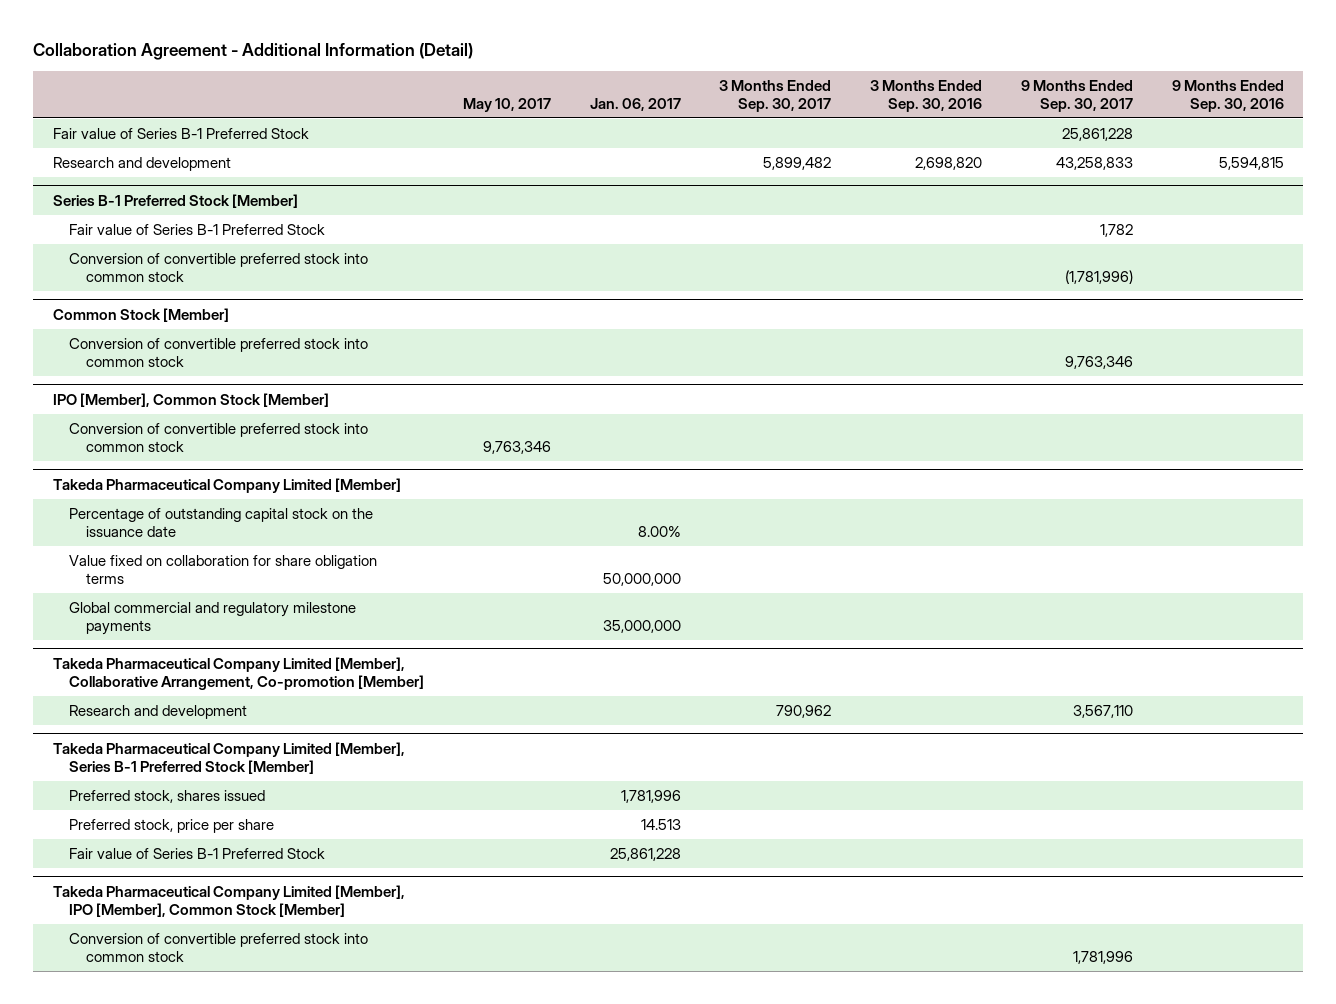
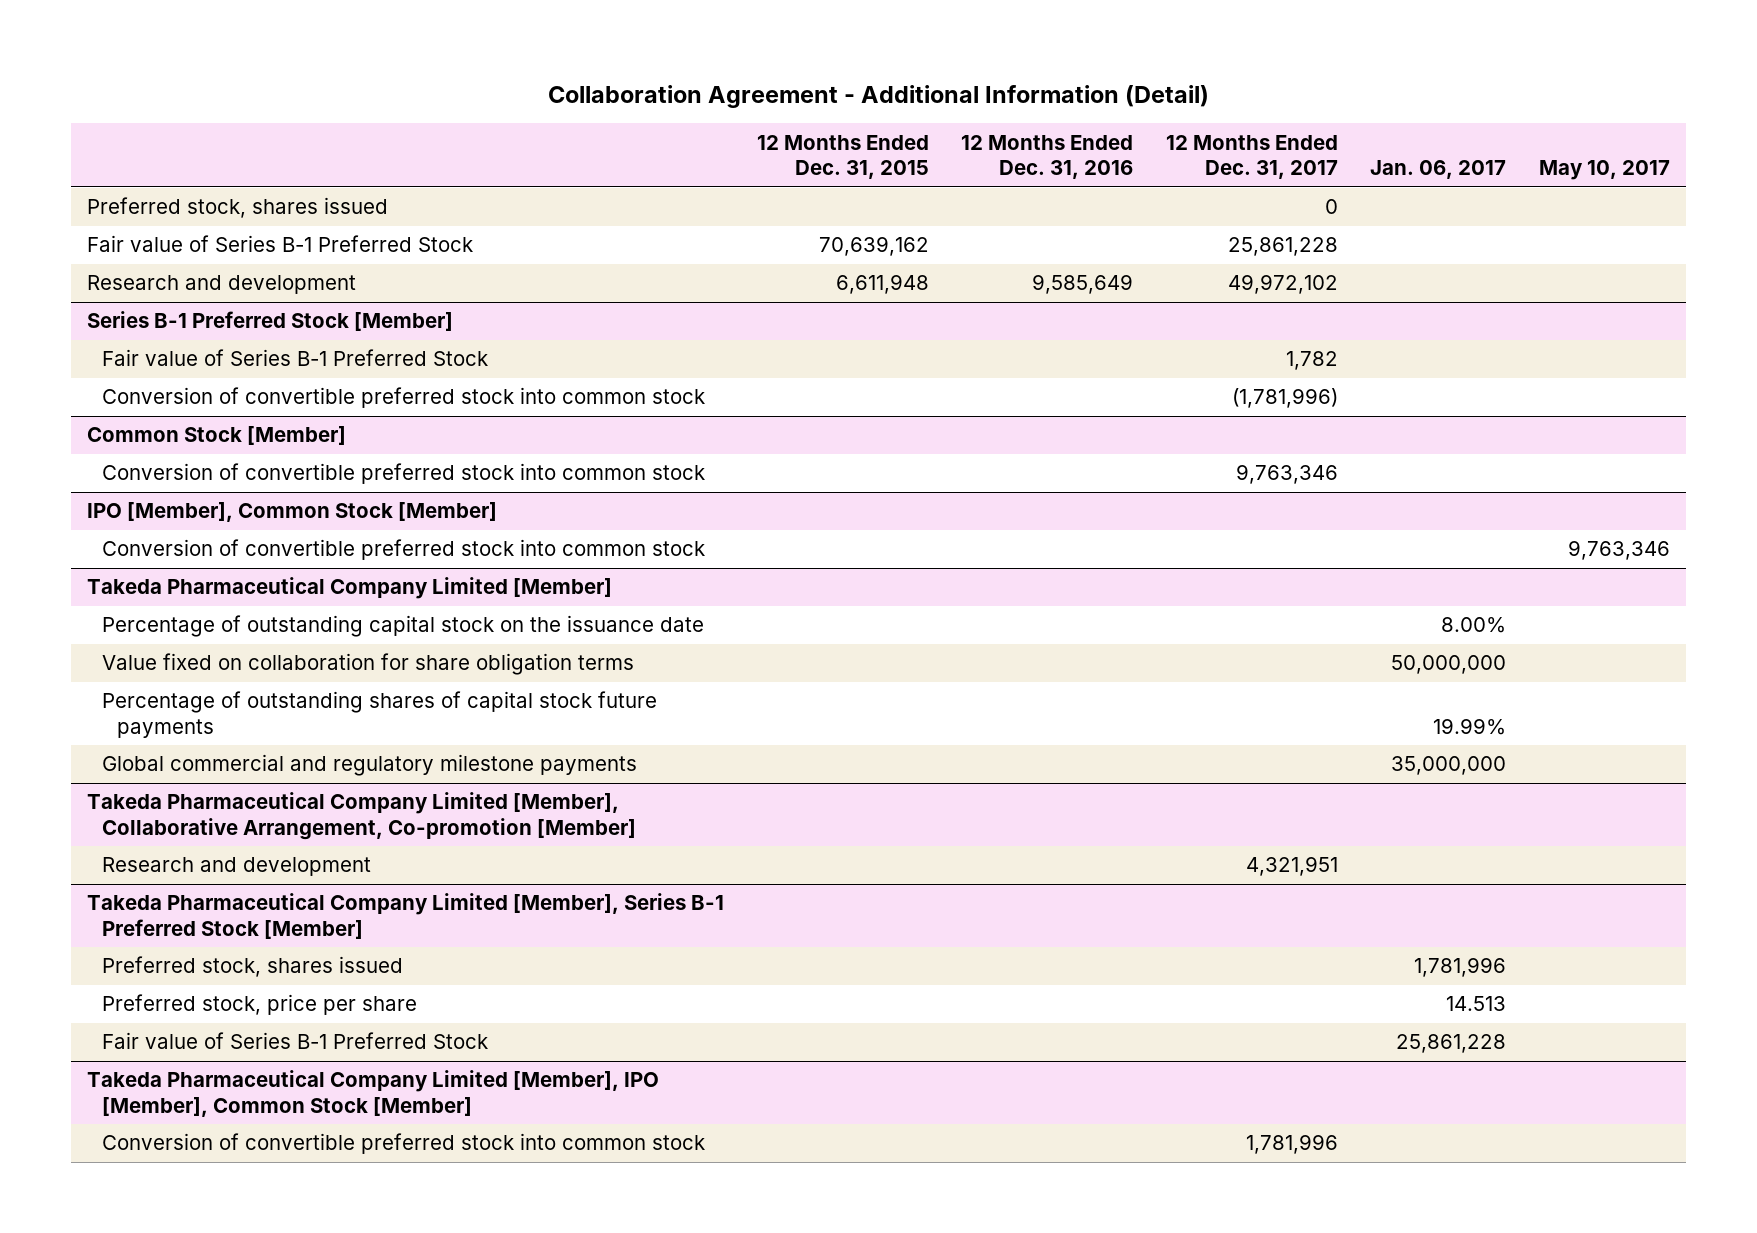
[719,79,832,112] 3 Months Ended Sep. 30, 2017 -> none
[870,79,983,112] 3 Months Ended Sep. 30, 2016 -> none
[1021,79,1134,112] 9 Months Ended Sep. 30, 2017 -> none
[1171,79,1284,112] 9 Months Ended Sep. 30, 2016 -> none
none -> [756,134,929,180] 12 Months Ended Dec. 31, 2015
none -> [961,134,1134,180] 12 Months Ended Dec. 31, 2016
none -> [1165,134,1338,180] 12 Months Ended Dec. 31, 2017
none -> [87,197,389,219] Preferred stock, shares issued
none -> [102,691,658,738] Percentage of outstanding shares of capital stock future payments

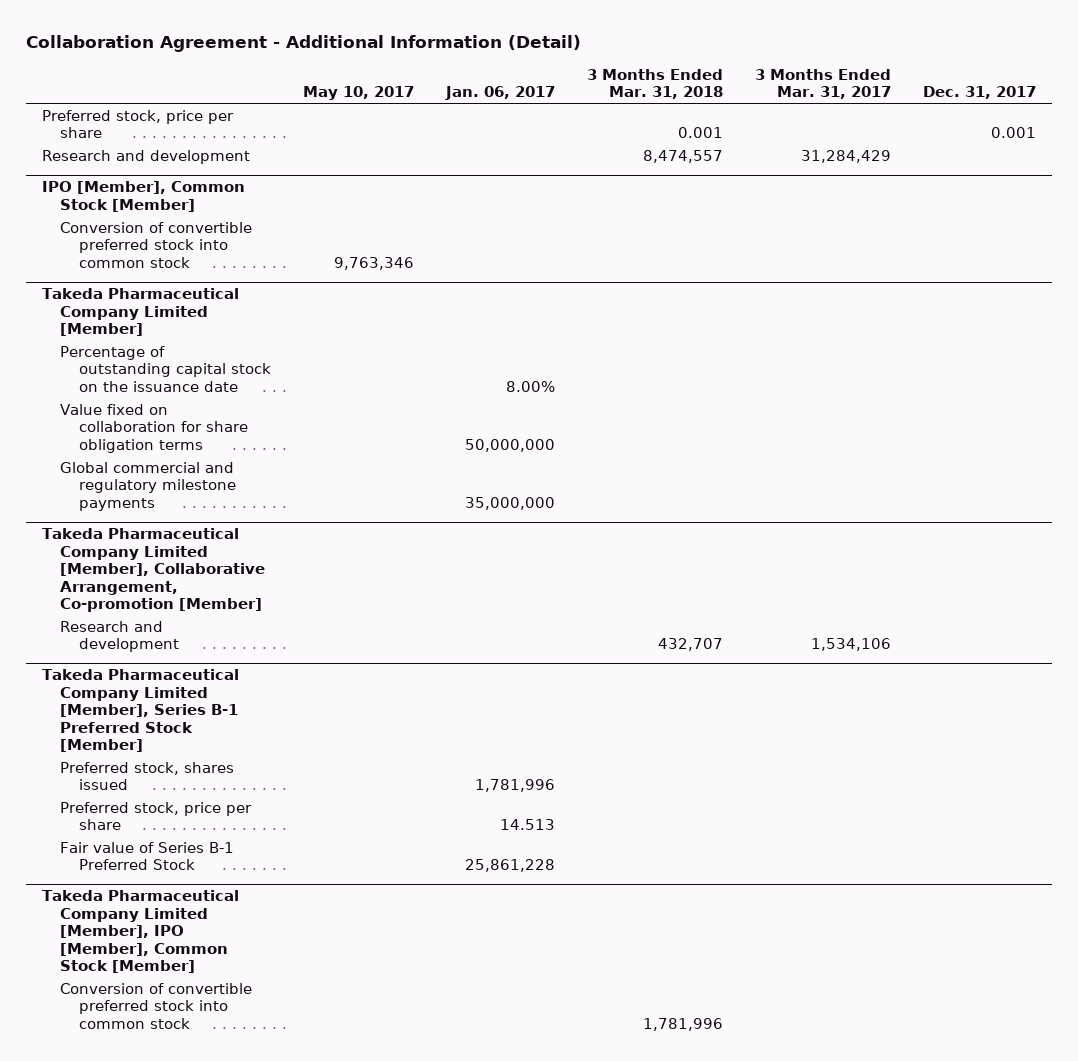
[756,134,929,180] 12 Months Ended Dec. 31, 2015 -> none
[961,134,1134,180] 12 Months Ended Dec. 31, 2016 -> none
[1165,134,1338,180] 12 Months Ended Dec. 31, 2017 -> none
none -> [586,68,723,100] 3 Months Ended Mar. 31, 2018
none -> [754,68,891,100] 3 Months Ended Mar. 31, 2017
none -> [922,86,1036,100] Dec. 31, 2017
[87,197,389,219] Preferred stock, shares issued -> none
[87,235,474,253] Fair value of Series B-1 Preferred Stock -> none
none -> [42,109,235,139] Preferred stock, price per share
[87,311,454,332] Series B-1 Preferred Stock [Member] -> none
[102,349,489,367] Fair value of Series B-1 Preferred Stock -> none
[102,387,706,409] Conversion of convertible preferred stock into common stock -> none
[87,426,347,446] Common Stock [Member] -> none
[102,463,706,485] Conversion of convertible preferred stock into common stock -> none
[102,691,658,738] Percentage of outstanding shares of capital stock future payments -> none

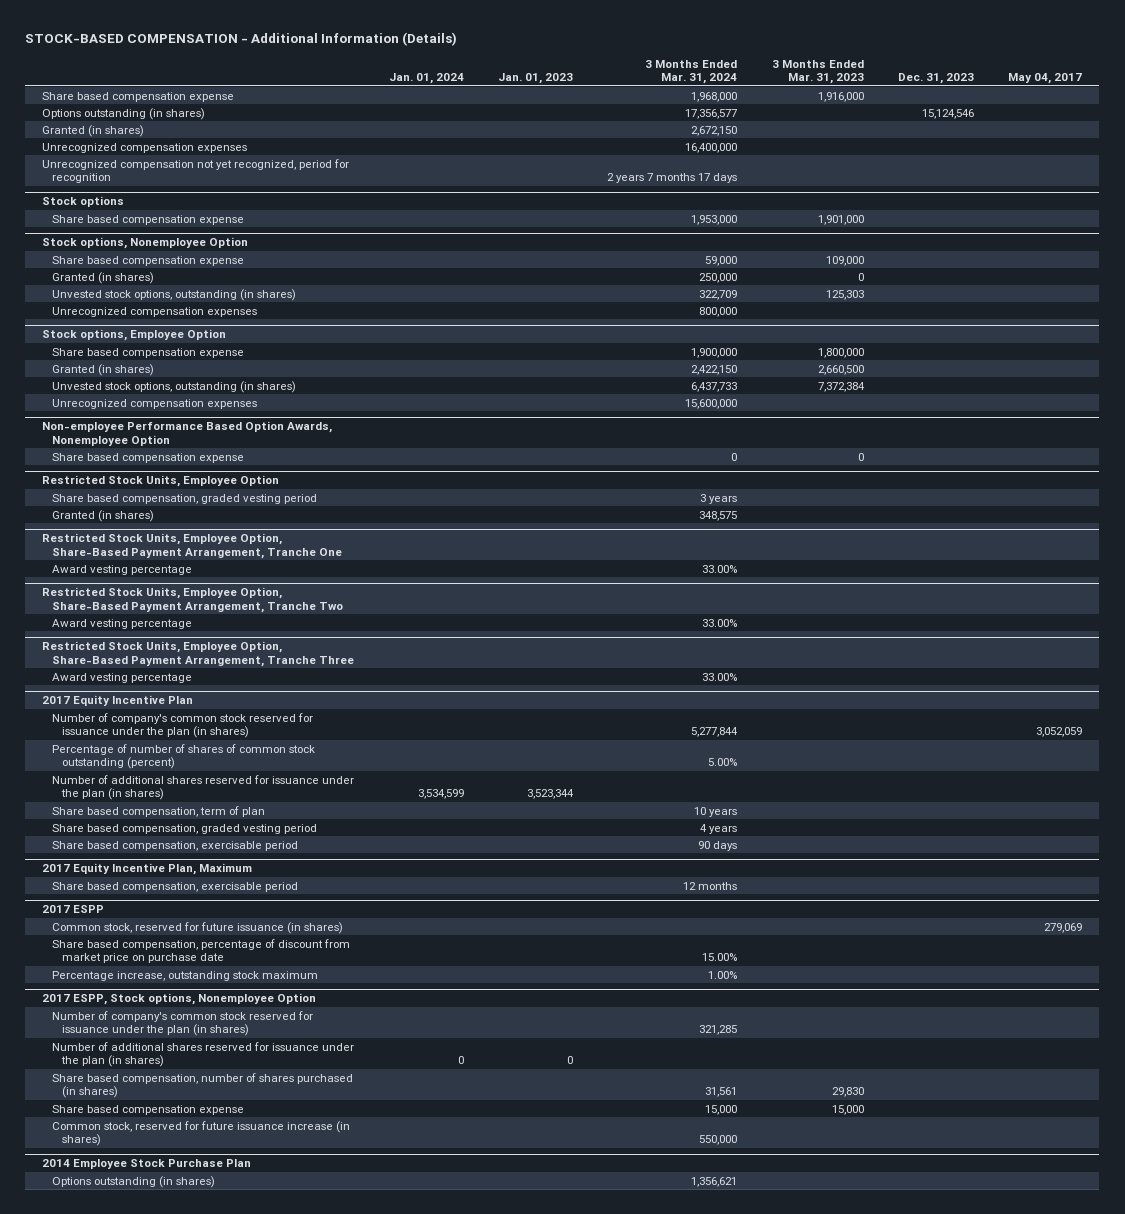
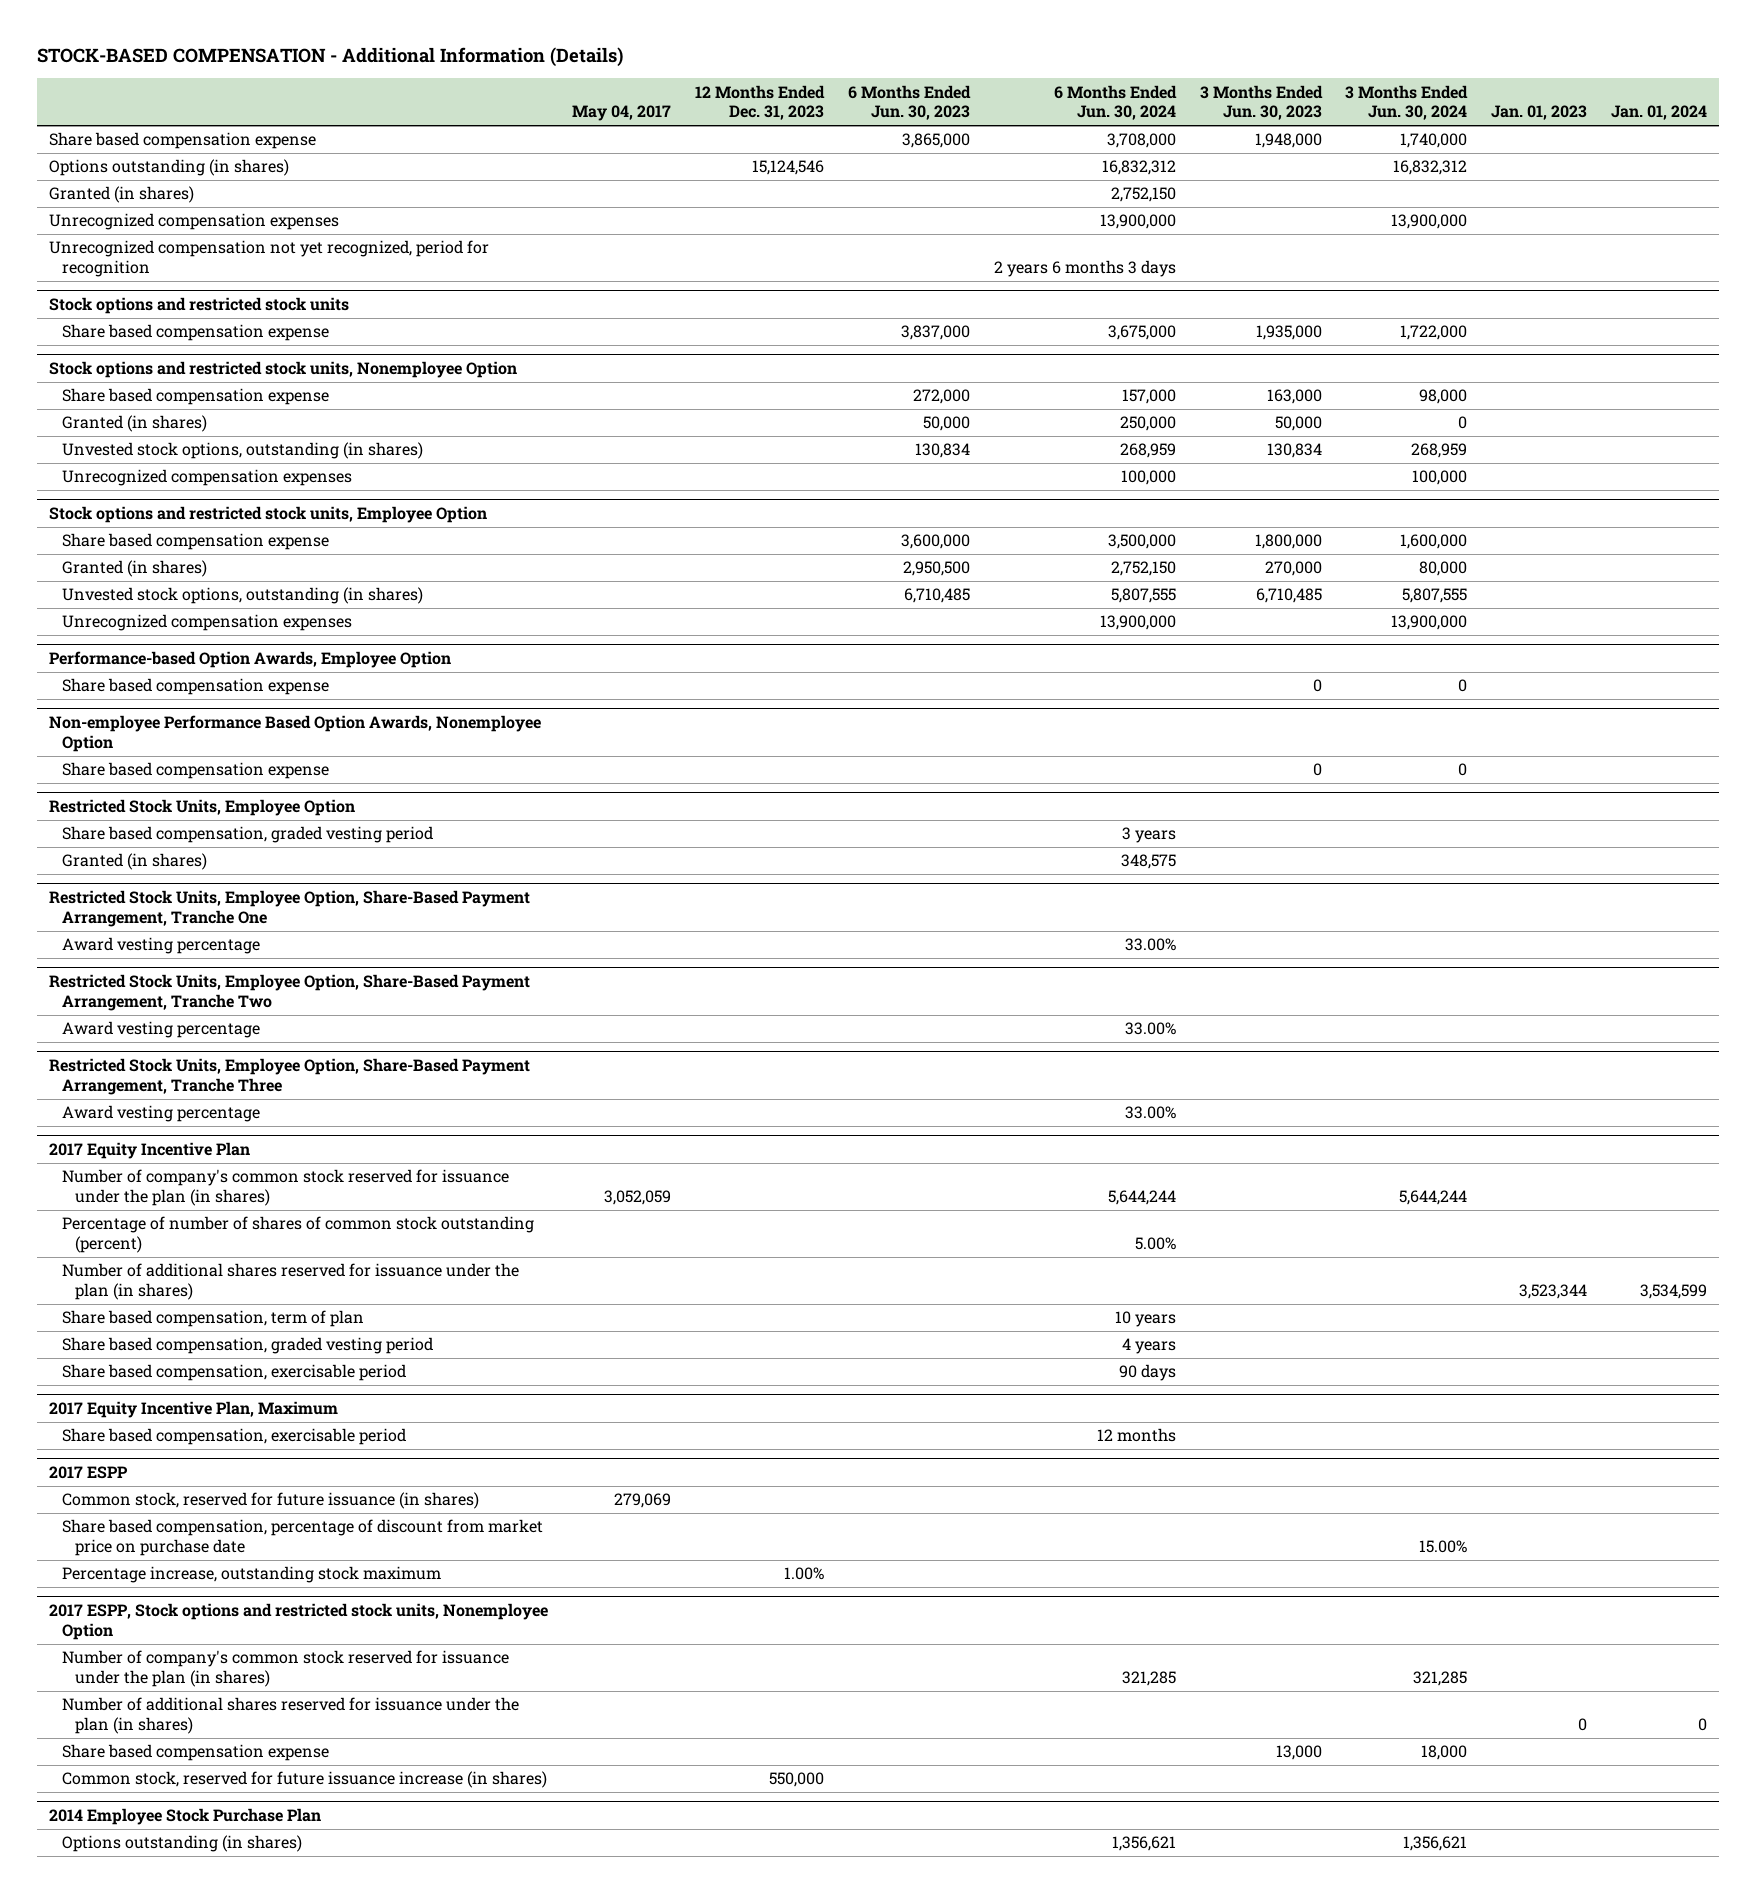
[645,59,738,85] 3 Months Ended Mar. 31, 2024 -> none
[771,59,864,85] 3 Months Ended Mar. 31, 2023 -> none
[897,73,974,85] Dec. 31, 2023 -> none
none -> [695,84,826,121] 12 Months Ended Dec. 31, 2023
none -> [847,84,971,121] 6 Months Ended Jun. 30, 2023
none -> [1053,84,1177,121] 6 Months Ended Jun. 30, 2024
none -> [1199,84,1323,121] 3 Months Ended Jun. 30, 2023
none -> [1345,84,1469,121] 3 Months Ended Jun. 30, 2024
[42,196,125,208] Stock options -> [49,297,350,315] Stock options and restricted stock units
[42,237,249,250] Stock options, Nonemployee Option -> [49,361,518,379] Stock options and restricted stock units, Nonemployee Option
[42,329,227,342] Stock options, Employee Option -> [49,506,488,524] Stock options and restricted stock units, Employee Option
none -> [49,651,452,669] Performance-based Option Awards, Employee Option
none -> [62,678,330,696] Share based compensation expense
[42,993,317,1006] 2017 ESPP, Stock options, Nonemployee Option -> [49,1603,549,1641] 2017 ESPP, Stock options and restricted stock units, Nonemployee Option
[52,1072,354,1099] Share based compensation, number of shares purchased (in shares) -> none

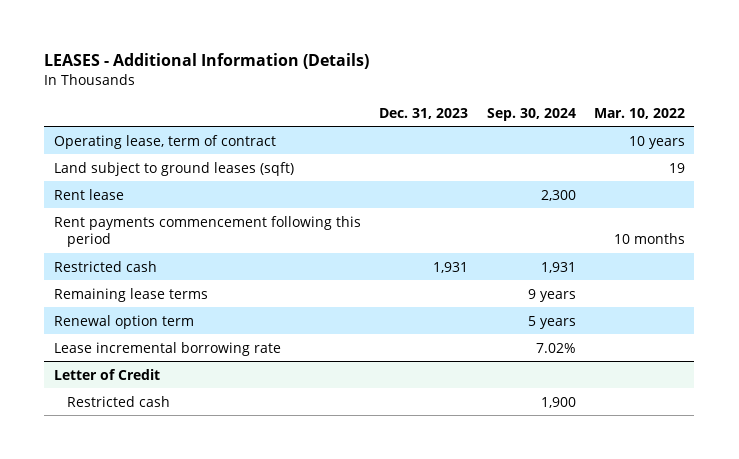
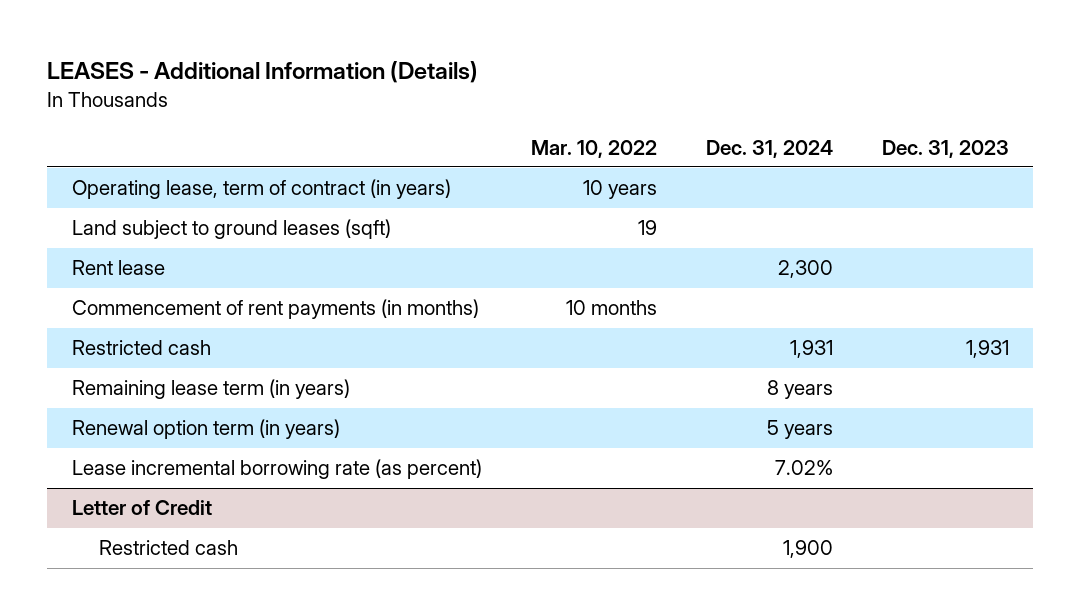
[486,107,576,121] Sep. 30, 2024 -> none
none -> [705,139,833,158] Dec. 31, 2024
[53,134,276,149] Operating lease, term of contract -> [71,179,451,200] Operating lease, term of contract (in years)
[53,215,361,248] Rent payments commencement following this period -> [71,299,479,320] Commencement of rent payments (in months)
[53,287,208,302] Remaining lease terms -> [71,379,350,400] Remaining lease term (in years)
[53,314,194,329] Renewal option term -> [71,419,340,440] Renewal option term (in years)
[53,341,281,356] Lease incremental borrowing rate -> [71,459,482,480] Lease incremental borrowing rate (as percent)

